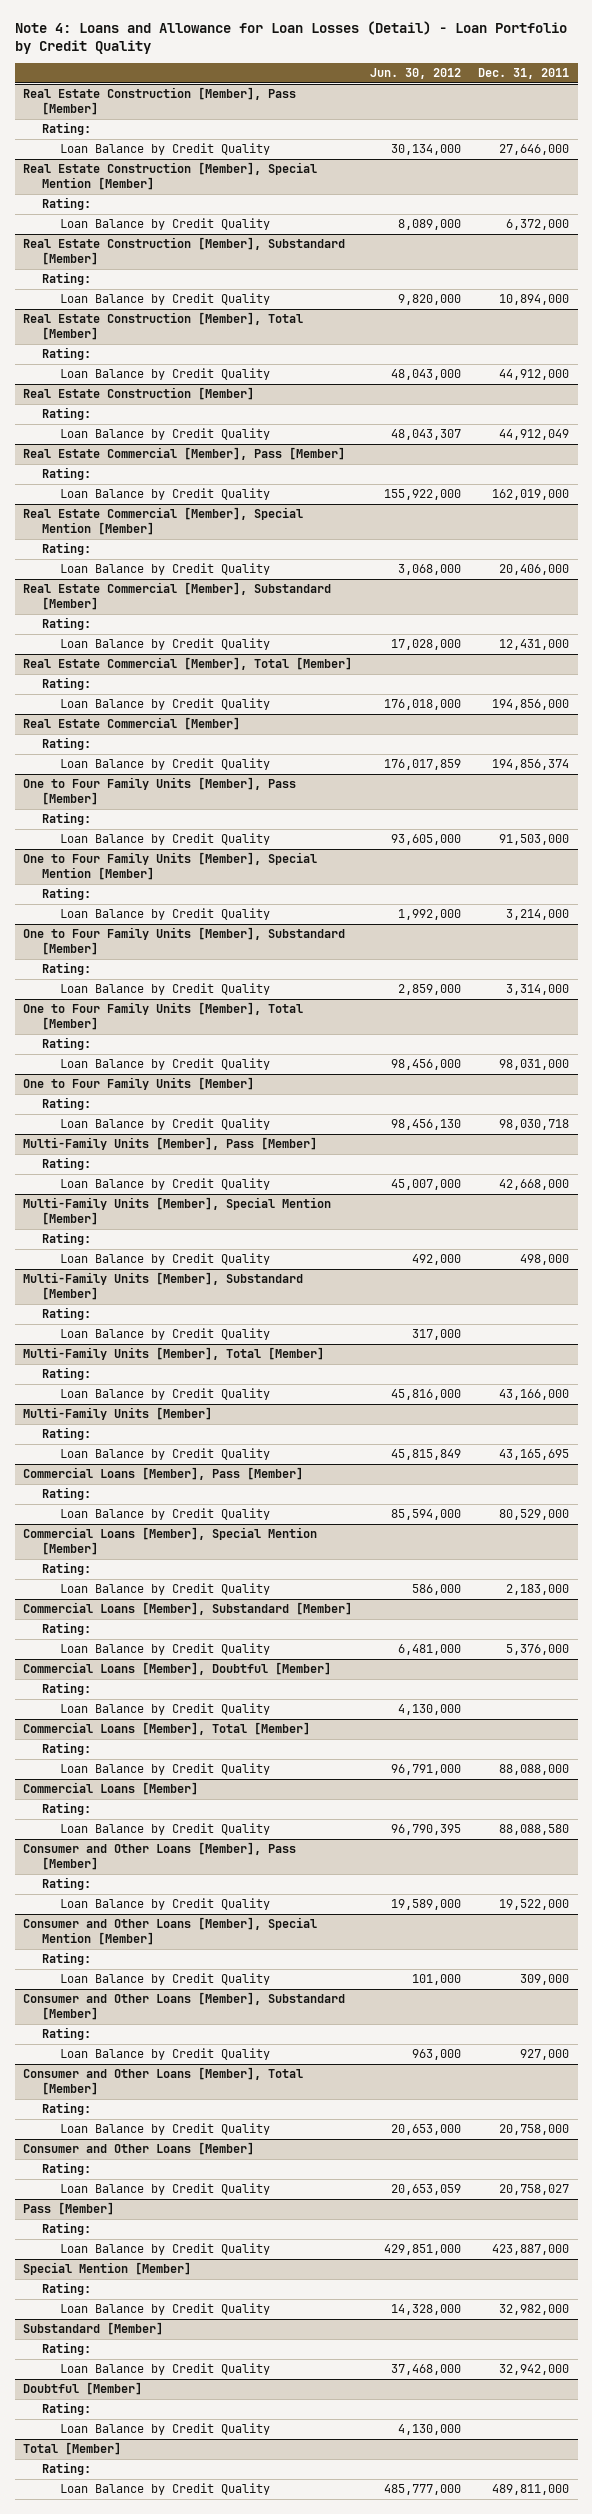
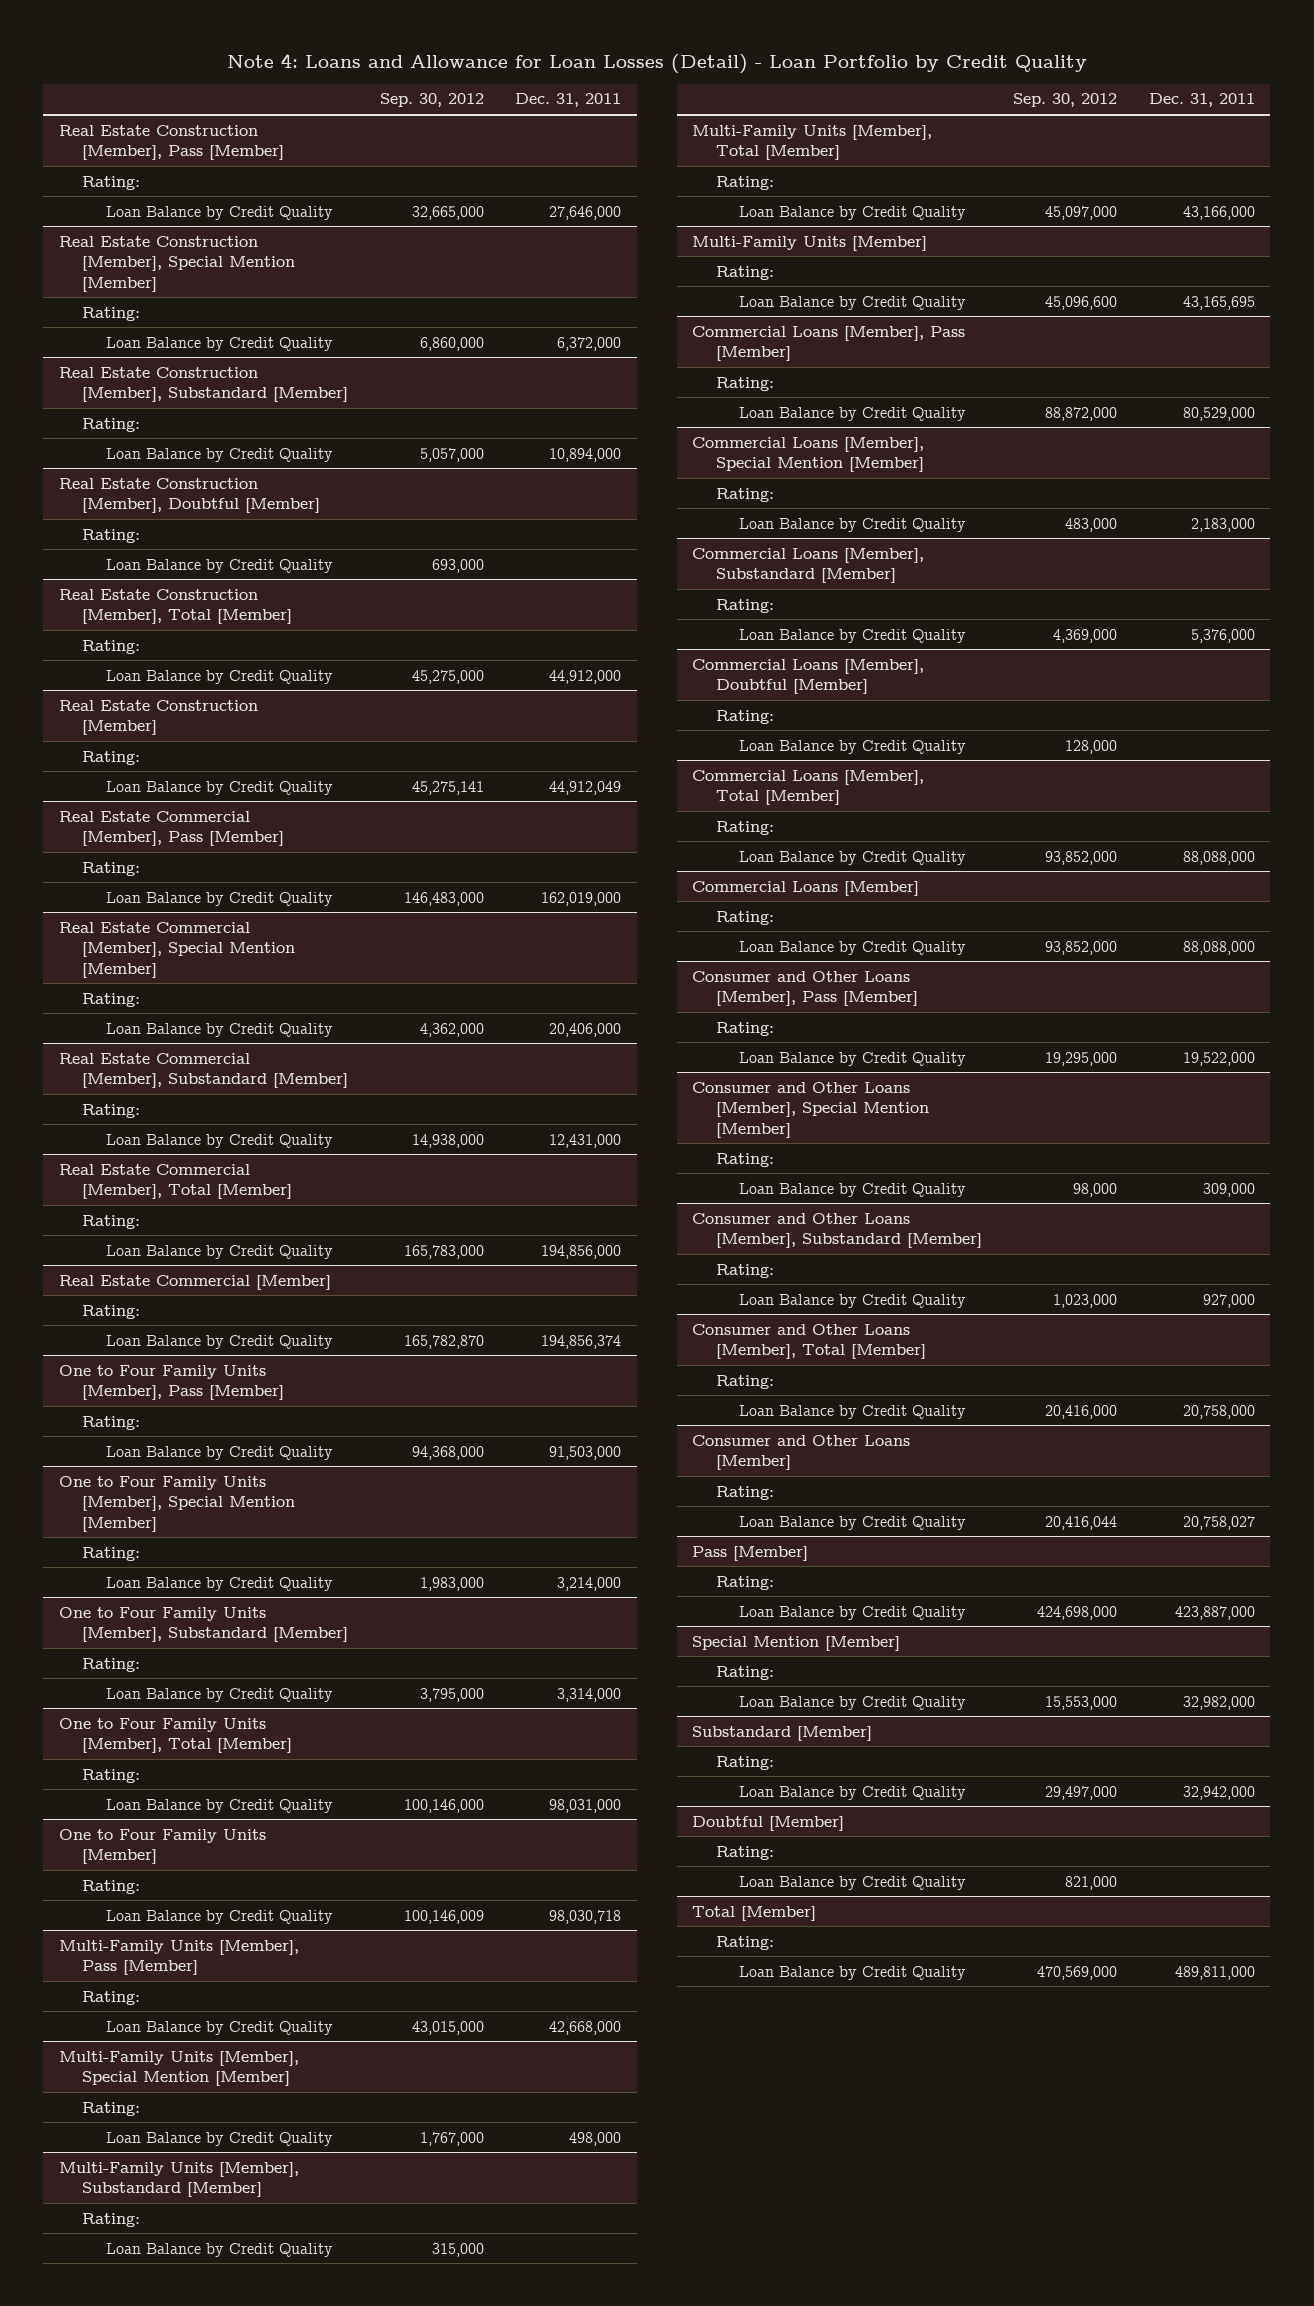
[369,68,461,80] Jun. 30, 2012 -> none
none -> [379,93,484,108] Sep. 30, 2012
none -> [58,477,321,514] Real Estate Construction [Member], Doubtful [Member]
none -> [82,528,141,543] Rating:
none -> [105,558,333,573] Loan Balance by Credit Quality
[499,1824,570,1836] 88,088,580 -> [1182,940,1255,955] 88,088,000

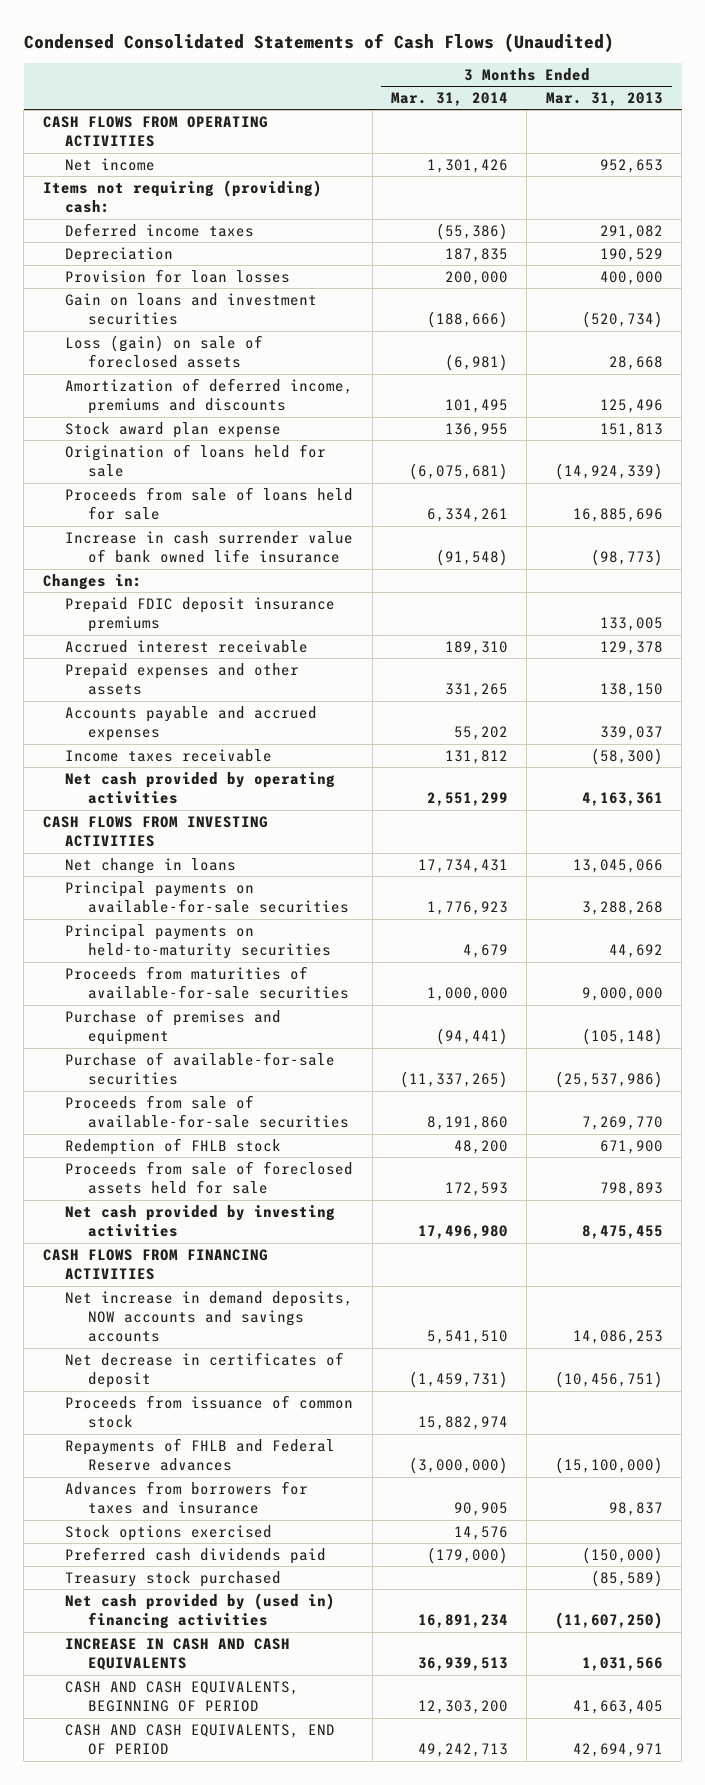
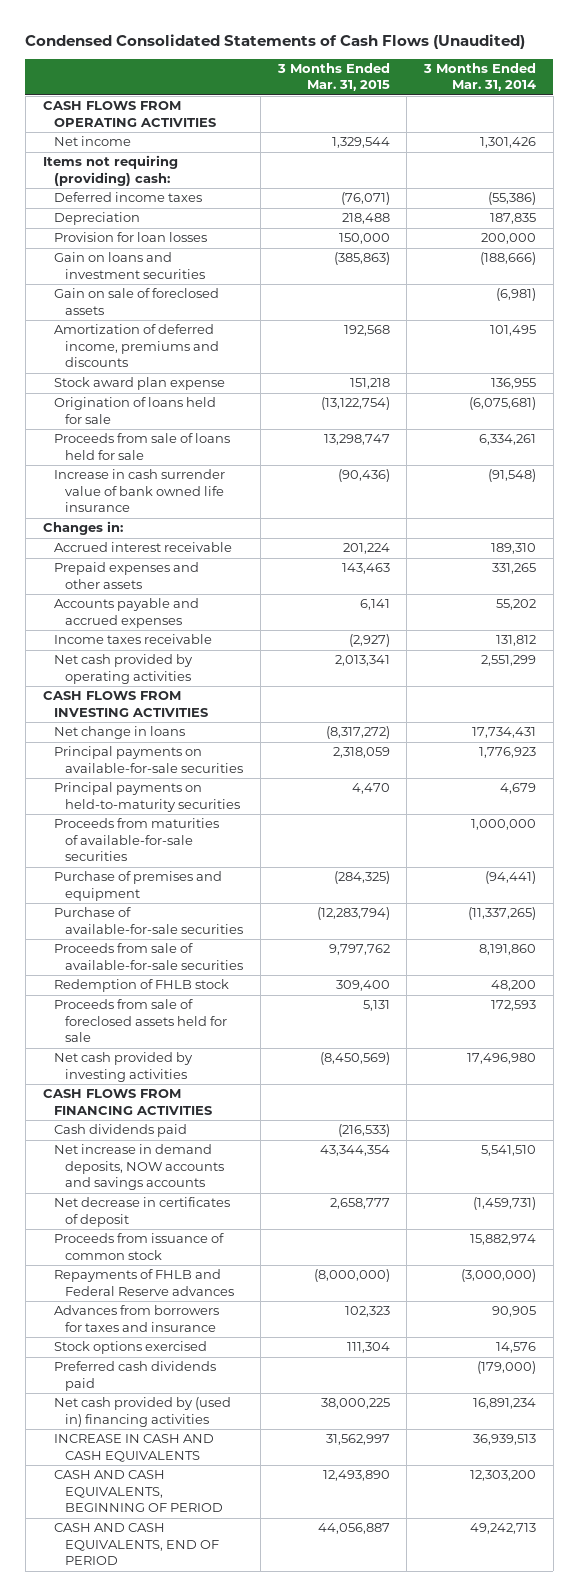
[545,92,663,107] Mar. 31, 2013 -> none
none -> [276,62,390,92] 3 Months Ended Mar. 31, 2015
[65,334,264,369] Loss (gain) on sale of foreclosed assets -> [53,288,219,315] Gain on sale of foreclosed assets
[65,596,336,633] Prepaid FDIC deposit insurance premiums -> none
none -> [53,1124,187,1138] Cash dividends paid
[65,1570,282,1587] Treasury stock purchased -> none

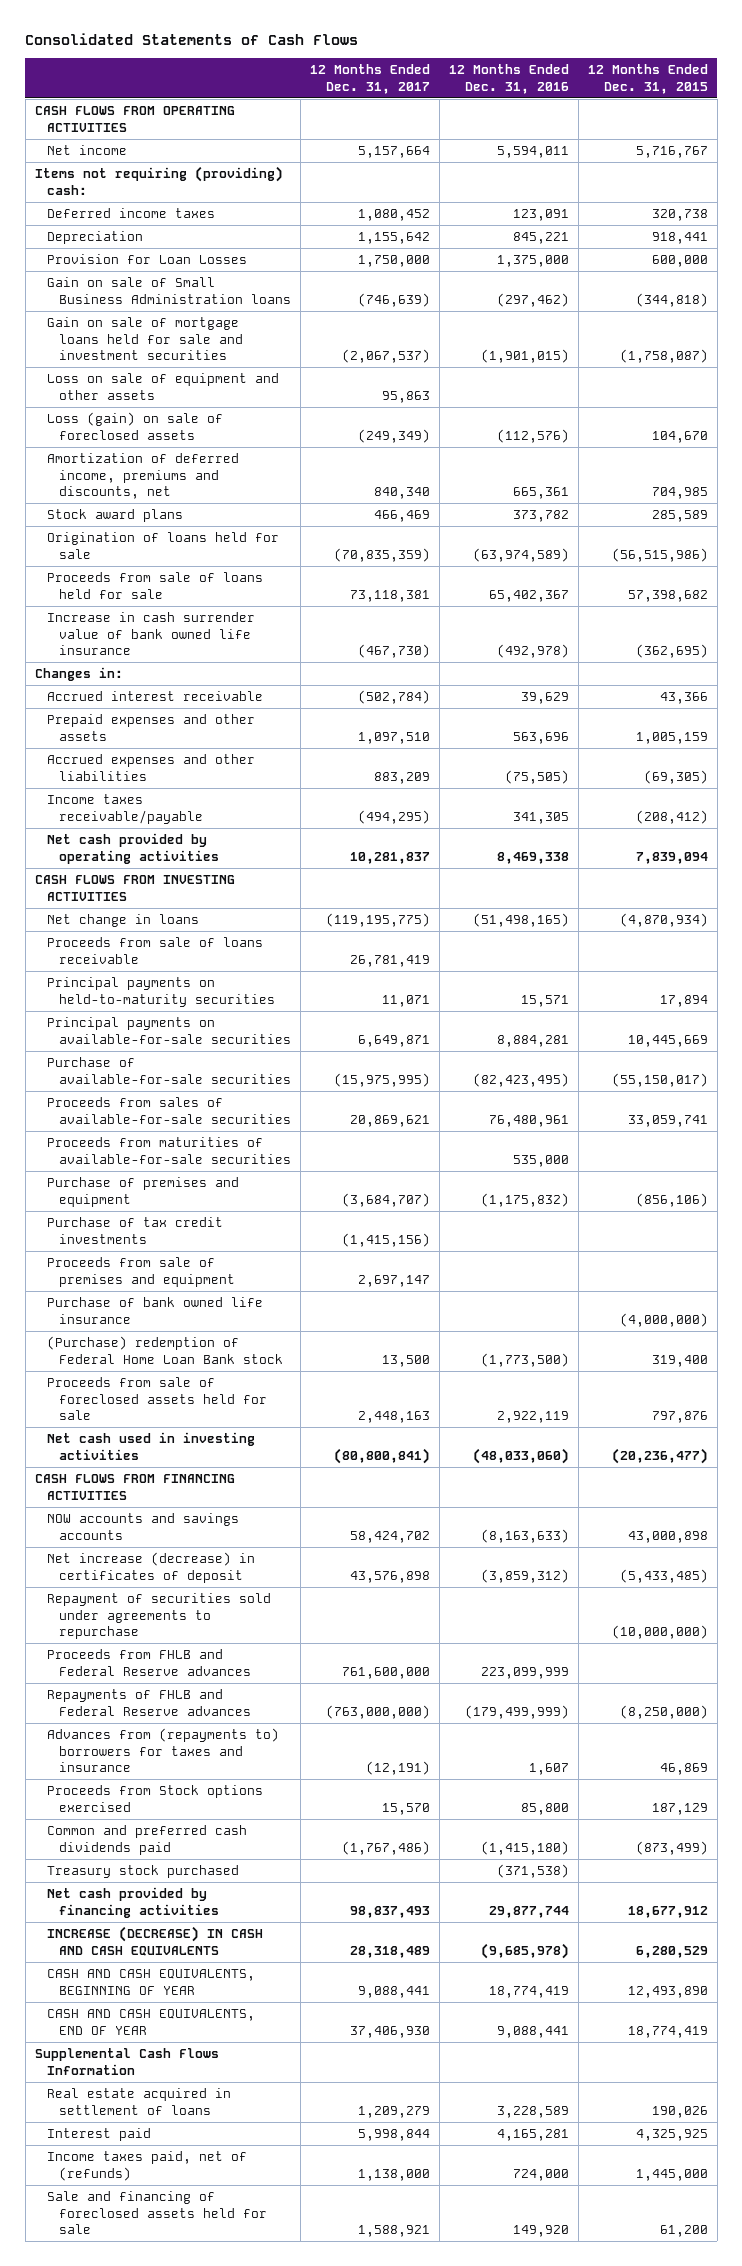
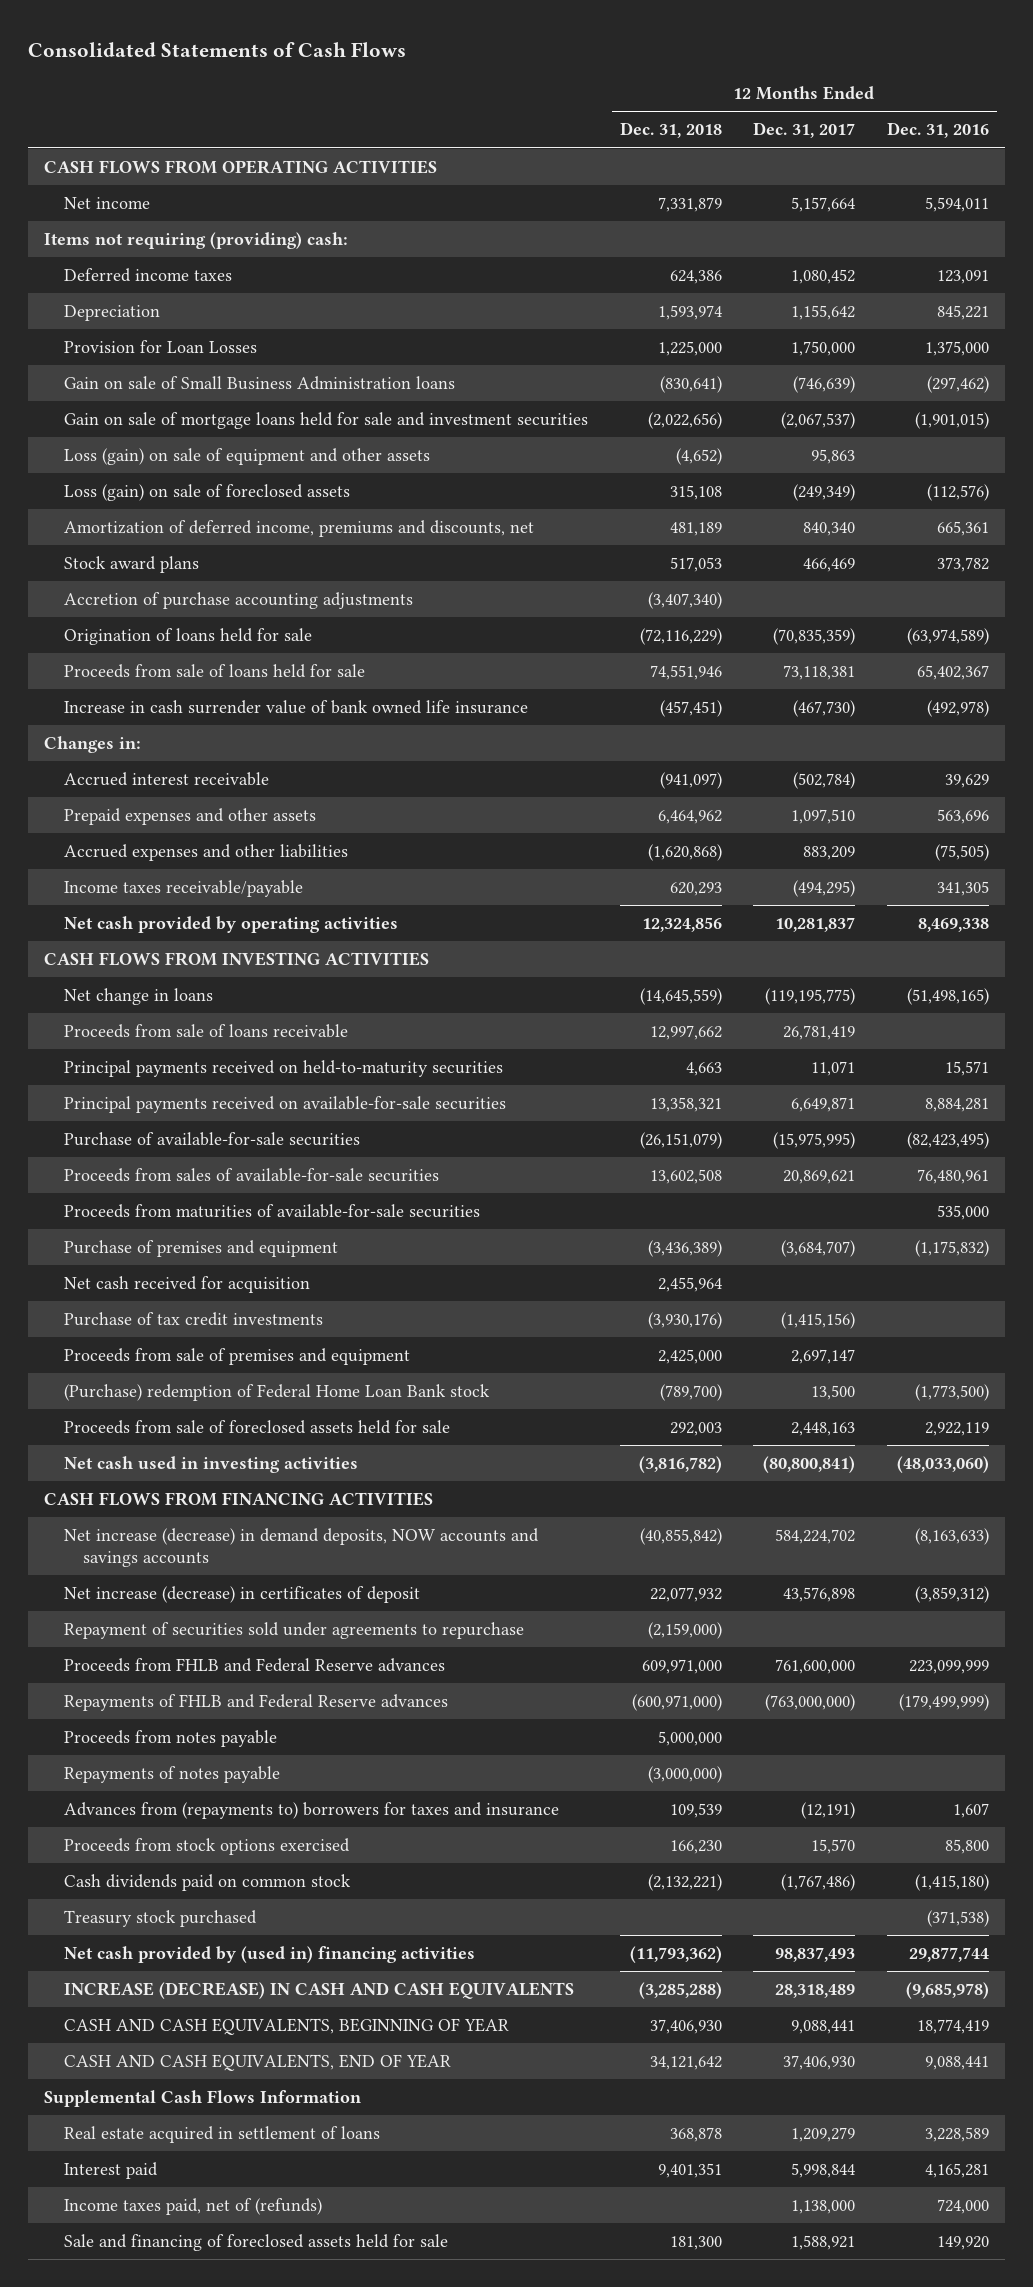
[587,64,708,94] 12 Months Ended Dec. 31, 2015 -> none
none -> [619,122,722,139] Dec. 31, 2018
[46,373,279,400] Loss on sale of equipment and other assets -> [63,448,430,466] Loss (gain) on sale of equipment and other assets
none -> [63,592,413,610] Accretion of purchase accounting adjustments
[46,977,275,1007] Principal payments on held-to-maturity securities -> [63,1060,503,1078] Principal payments received on held-to-maturity securities
[46,1017,291,1044] Principal payments on available-for-sale securities -> [63,1096,506,1114] Principal payments received on available-for-sale securities
none -> [63,1276,310,1294] Net cash received for acquisition
[46,1297,263,1324] Purchase of bank owned life insurance -> none
[46,1513,239,1540] NOW accounts and savings accounts -> [63,1528,539,1568] Net increase (decrease) in demand deposits, NOW accounts and savings accounts
[349,1530,430,1543] 58,424,702 -> [775,1529,856,1545] 584,224,702
none -> [63,1730,277,1748] Proceeds from notes payable
none -> [63,1766,280,1784] Repayments of notes payable
[46,1785,263,1812] Proceeds from Stock options exercised -> [63,1838,350,1856] Proceeds from stock options exercised
[46,1825,247,1855] Common and preferred cash dividends paid -> [63,1874,351,1892] Cash dividends paid on common stock
[46,1887,219,1918] Net cash provided by financing activities -> [63,1946,475,1964] Net cash provided by (used in) financing activities

